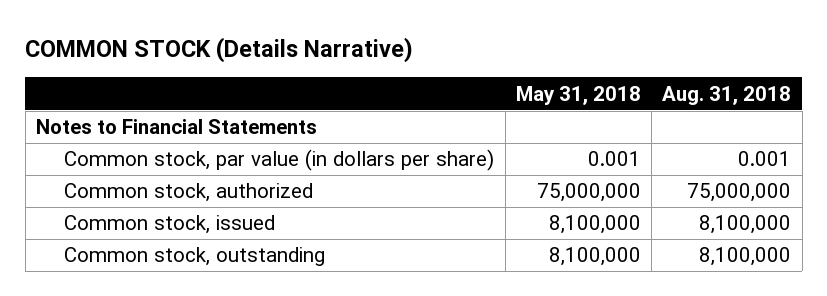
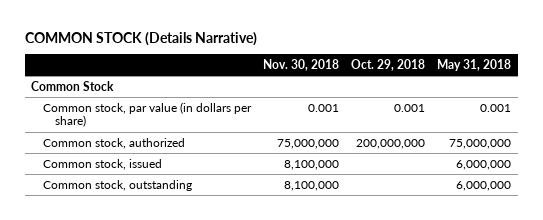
[662,85,792,105] Aug. 31, 2018 -> none
none -> [263,59,340,72] Nov. 30, 2018
none -> [351,59,426,72] Oct. 29, 2018
[36,119,318,135] Notes to Financial Statements -> none
none -> [31,80,115,91] Common Stock
[548,215,641,235] 8,100,000 -> [456,159,512,170] 6,000,000
[548,247,641,267] 8,100,000 -> [456,180,512,191] 6,000,000

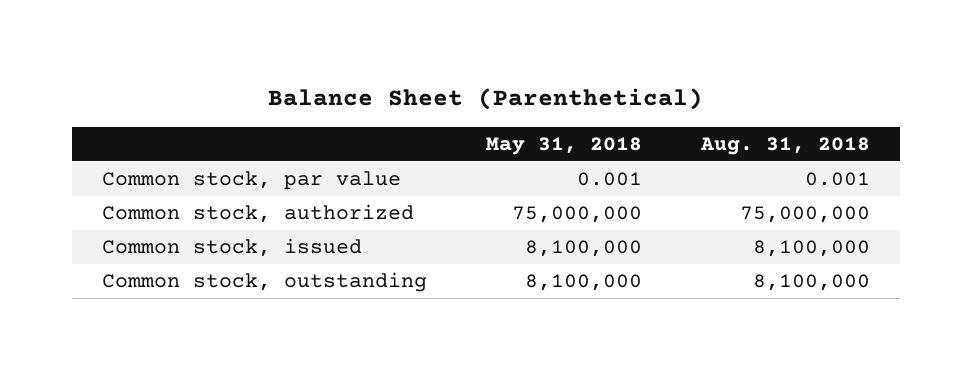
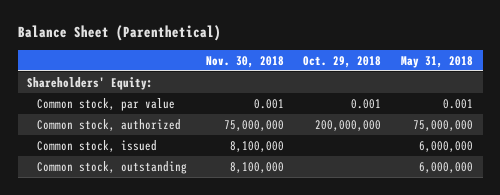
[700,136,871,155] Aug. 31, 2018 -> none
none -> [206,55,285,68] Nov. 30, 2018
none -> [303,55,382,68] Oct. 29, 2018
none -> [27,76,154,90] Shareholders' Equity:
[525,240,643,258] 8,100,000 -> [418,140,473,152] 6,000,000
[525,274,643,292] 8,100,000 -> [418,161,473,173] 6,000,000

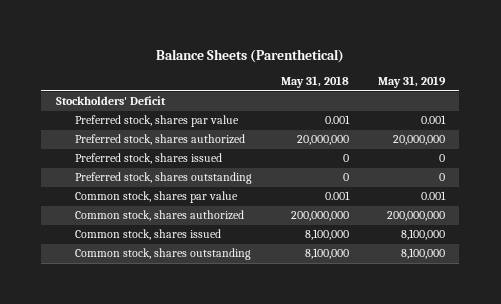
[17,25,221,42] Balance Sheet (Parenthetical) -> [156,48,345,63] Balance Sheets (Parenthetical)
[206,55,285,68] Nov. 30, 2018 -> none
[303,55,382,68] Oct. 29, 2018 -> none
none -> [377,76,446,89] May 31, 2019
[27,76,154,90] Shareholders' Equity: -> [55,96,166,106] Stockholders' Deficit
none -> [74,115,239,128] Preferred stock, shares par value
none -> [74,134,245,146] Preferred stock, shares authorized
none -> [74,153,222,165] Preferred stock, shares issued
none -> [74,172,252,185] Preferred stock, shares outstanding
[36,97,175,111] Common stock, par value -> [74,191,238,204] Common stock, shares par value
[36,118,181,131] Common stock, authorized -> [74,210,244,222] Common stock, shares authorized
[412,119,473,131] 75,000,000 -> [290,211,349,222] 200,000,000
[36,139,157,152] Common stock, issued -> [74,229,221,241] Common stock, shares issued
[418,140,473,152] 6,000,000 -> [304,229,349,241] 8,100,000
[36,160,187,174] Common stock, outstanding -> [74,248,251,261] Common stock, shares outstanding
[418,161,473,173] 6,000,000 -> [304,248,349,260] 8,100,000

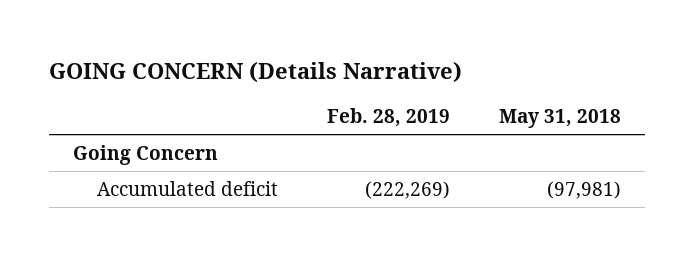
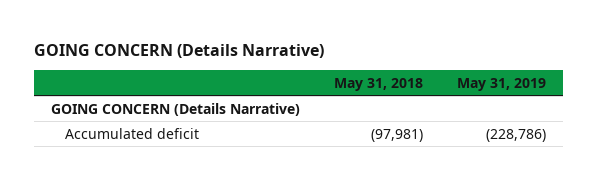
[326,107,450,127] Feb. 28, 2019 -> none
none -> [457,77,547,91] May 31, 2019
[73,145,219,166] Going Concern -> [51,102,301,116] GOING CONCERN (Details Narrative)

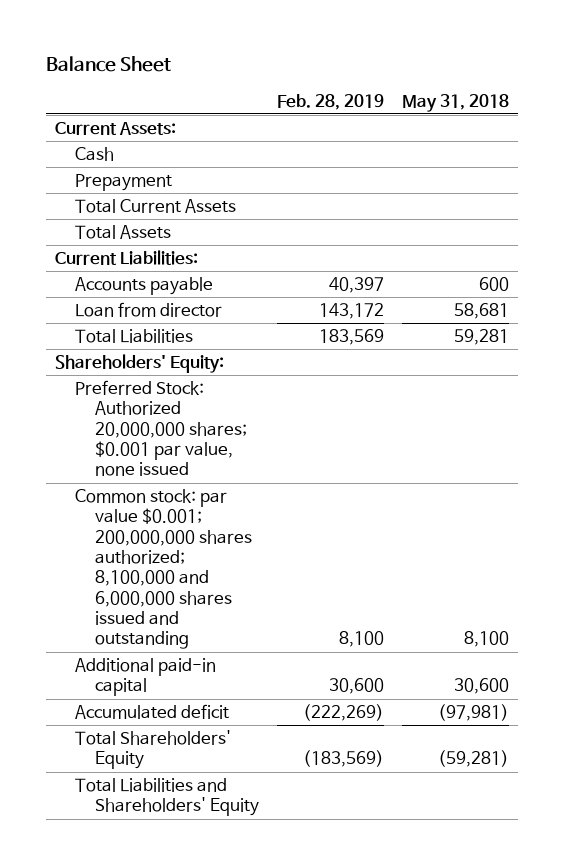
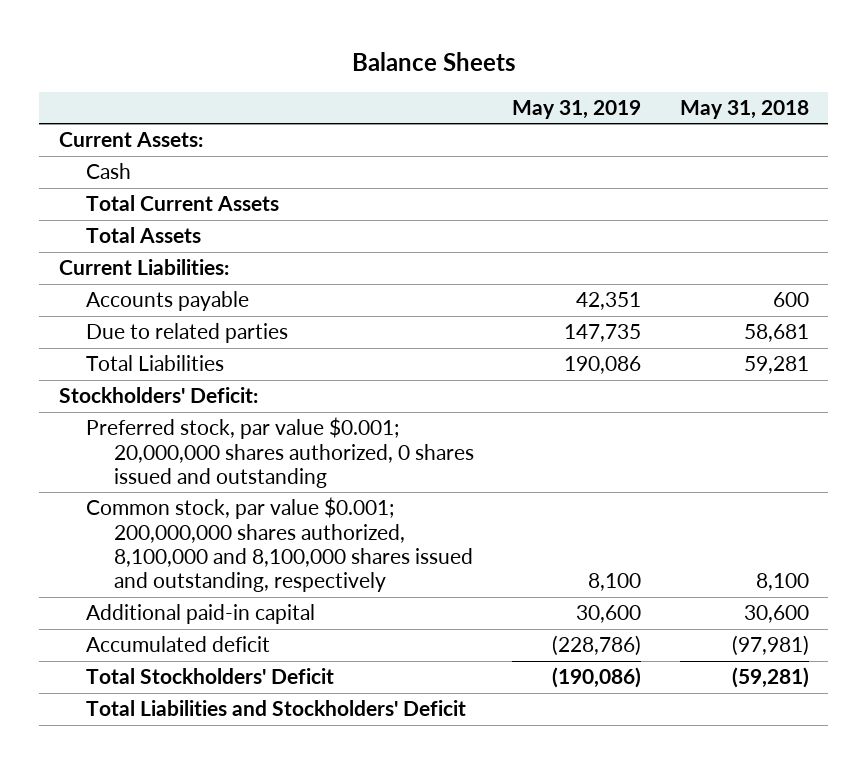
[45,56,171,73] Balance Sheet -> [351,52,516,72] Balance Sheets
[277,93,385,110] Feb. 28, 2019 -> none
none -> [512,99,642,119] May 31, 2019
[74,174,172,192] Prepayment -> none
[74,302,222,318] Loan from director -> [86,323,289,344] Due to related parties
[54,354,224,374] Shareholders' Equity: -> [58,387,258,404] Stockholders' Deficit:
[74,380,248,477] Preferred Stock: Authorized 20,000,000 shares; $0.001 par value, none issued -> [86,417,474,488] Preferred stock, par value $0.001; 20,000,000 shares authorized, 0 shares issued and outstanding
[74,489,253,650] Common stock: par value $0.001; 200,000,000 shares authorized; 8,100,000 and 6,000,000 shares issued and outstanding -> [86,497,473,593] Common stock, par value $0.001; 200,000,000 shares authorized, 8,100,000 and 8,100,000 shares issued and outstanding, respectively
[74,730,231,770] Total Shareholders' Equity -> [86,668,335,685] Total Stockholders' Deficit
[74,778,260,817] Total Liabilities and Shareholders' Equity -> [86,700,467,717] Total Liabilities and Stockholders' Deficit

